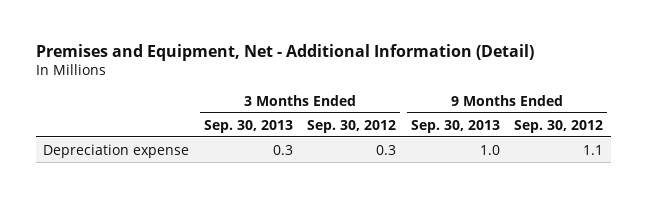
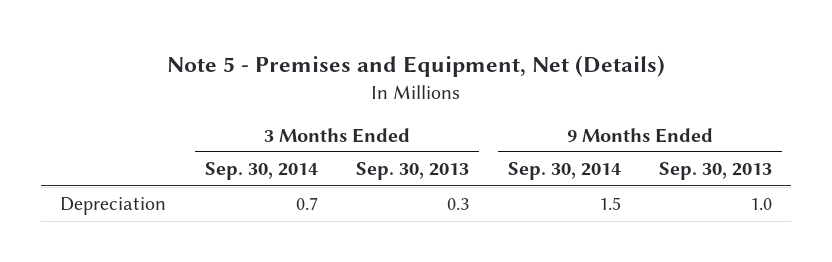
[36,43,535,61] Premises and Equipment, Net - Additional Information (Detail) -> [167,54,666,77] Note 5 - Premises and Equipment, Net (Details)
[307,119,397,133] Sep. 30, 2012 -> none
[514,119,604,133] Sep. 30, 2012 -> none
none -> [204,162,318,181] Sep. 30, 2014
none -> [507,162,621,181] Sep. 30, 2014
[43,143,190,158] Depreciation expense -> [60,197,167,216] Depreciation

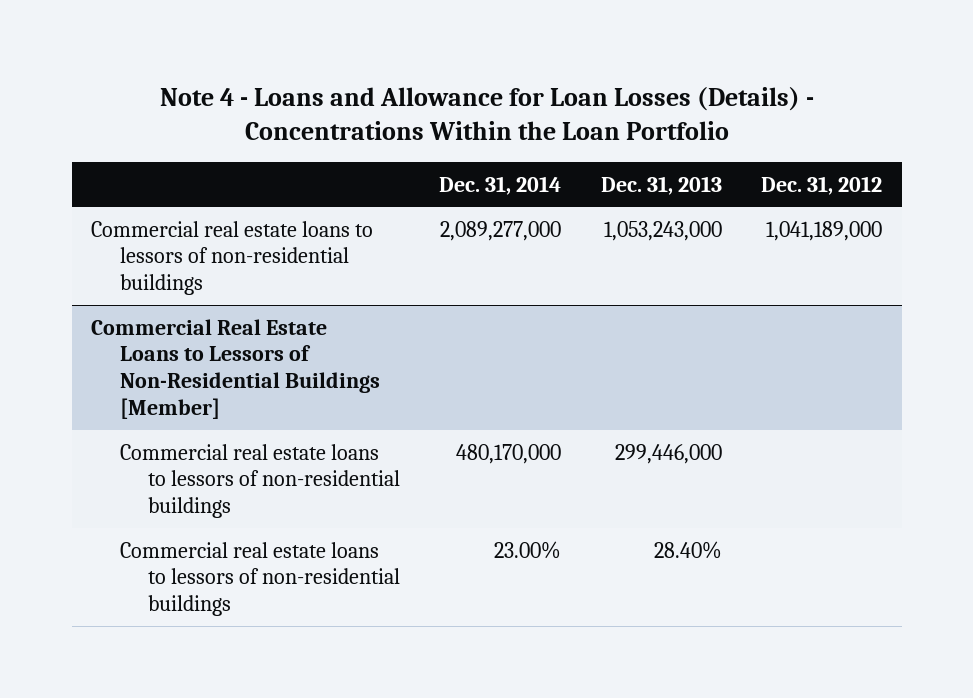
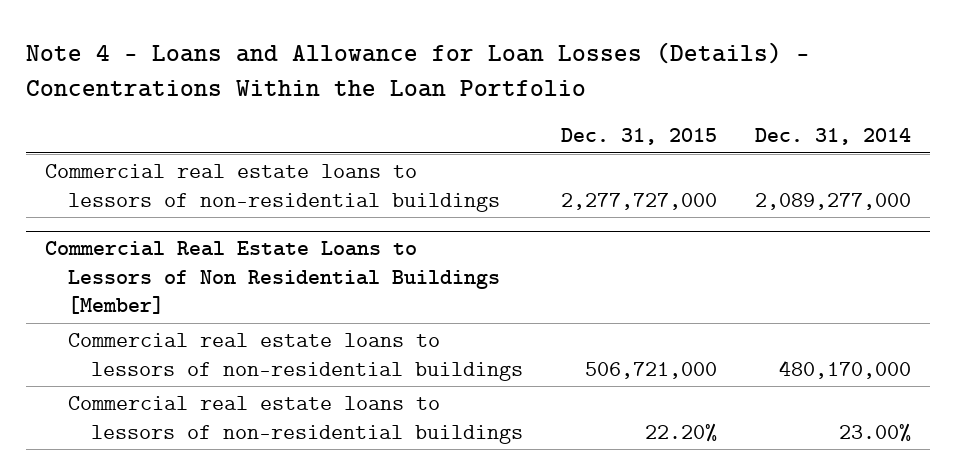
[600,175,722,195] Dec. 31, 2013 -> none
[761,175,883,195] Dec. 31, 2012 -> none
none -> [561,128,718,146] Dec. 31, 2015
[91,318,380,420] Commercial Real Estate Loans to Lessors of Non-Residential Buildings [Member] -> [45,241,501,315] Commercial Real Estate Loans to Lessors of Non Residential Buildings [Member]

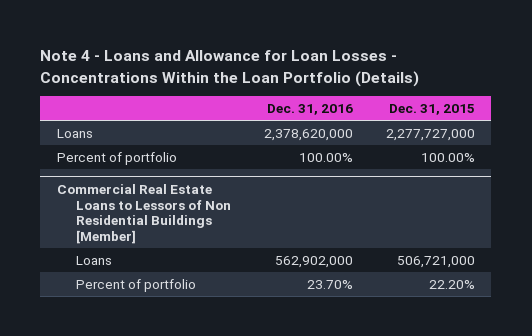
[26,42,811,97] Note 4 - Loans and Allowance for Loan Losses (Details) - Concentrations Within the Loan Portfolio -> [40,50,420,87] Note 4 - Loans and Allowance for Loan Losses - Concentrations Within the Loan Portfolio (Details)
[755,128,912,146] Dec. 31, 2014 -> none
none -> [266,104,353,116] Dec. 31, 2016
[45,164,501,212] Commercial real estate loans to lessors of non-residential buildings -> [56,128,93,138] Loans
none -> [56,151,177,165] Percent of portfolio
[68,333,524,381] Commercial real estate loans to lessors of non-residential buildings -> [76,255,113,265] Loans
[68,396,524,444] Commercial real estate loans to lessors of non-residential buildings -> [76,278,197,292] Percent of portfolio

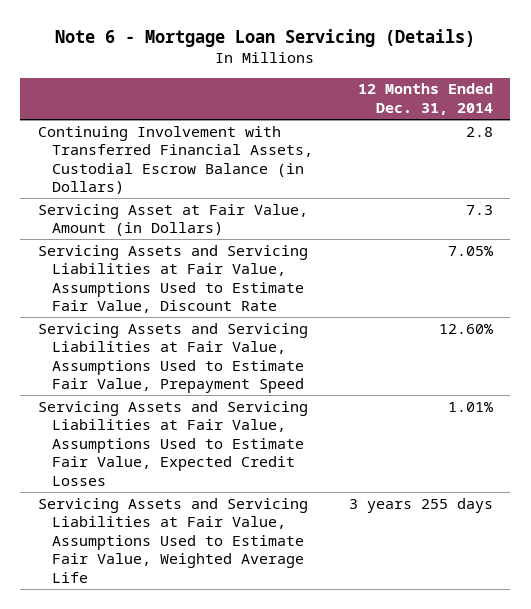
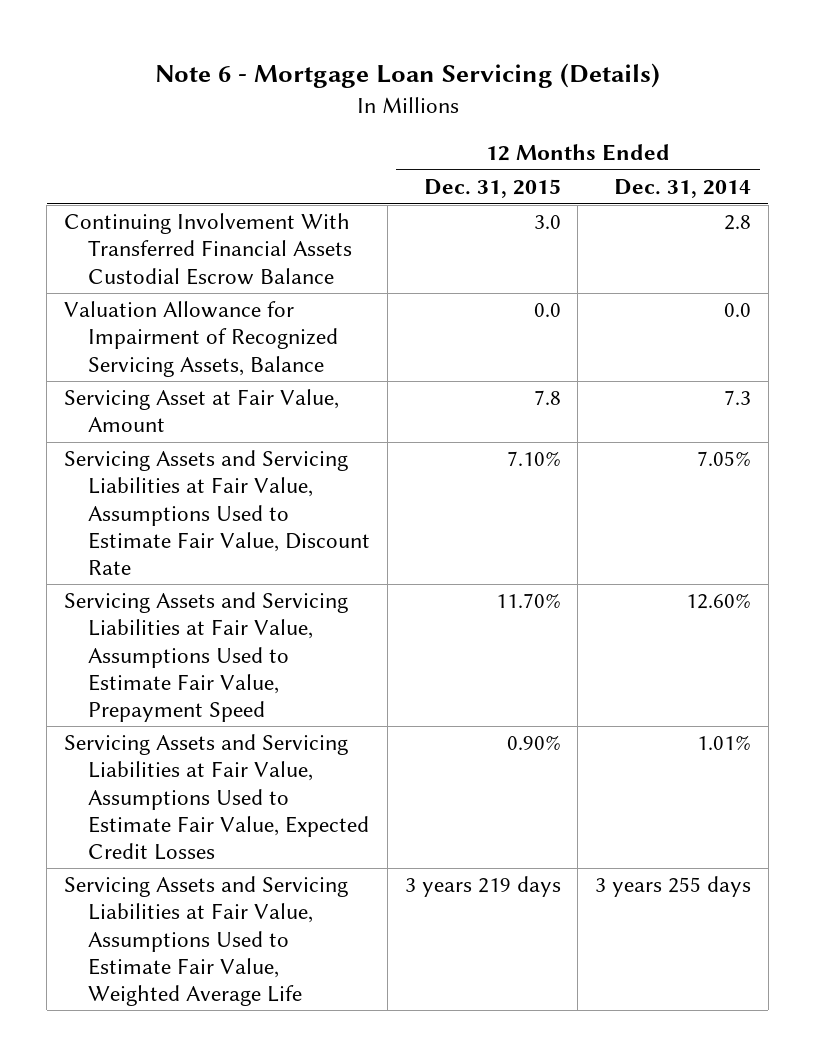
none -> [423,179,561,199] Dec. 31, 2015
[38,125,313,195] Continuing Involvement with Transferred Financial Assets, Custodial Escrow Balance (in Dollars) -> [63,213,353,285] Continuing Involvement With Transferred Financial Assets Custodial Escrow Balance
none -> [63,301,339,377] Valuation Allowance for Impairment of Recognized Servicing Assets, Balance
[38,203,309,237] Servicing Asset at Fair Value, Amount (in Dollars) -> [63,389,339,433] Servicing Asset at Fair Value, Amount

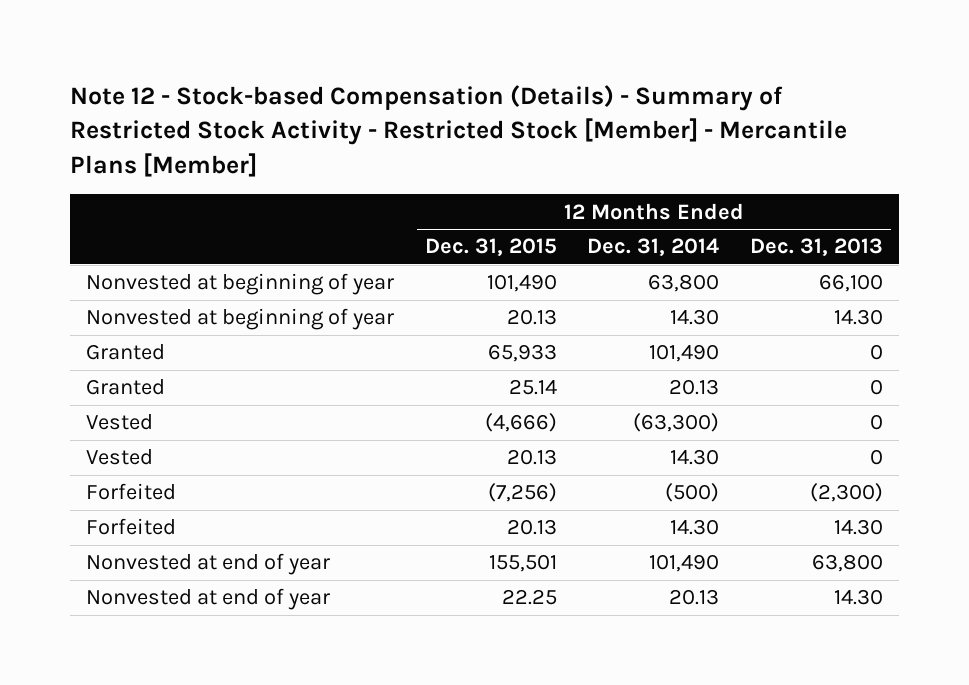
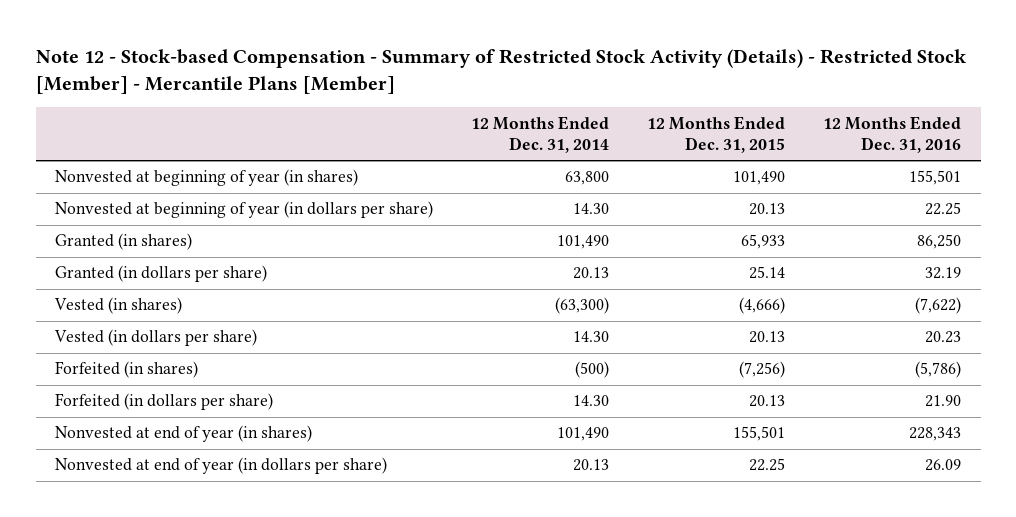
[70,85,848,177] Note 12 - Stock-based Compensation (Details) - Summary of Restricted Stock Activity - Restricted Stock [Member] - Mercantile Plans [Member] -> [35,48,967,94] Note 12 - Stock-based Compensation - Summary of Restricted Stock Activity (Details) - Restricted Stock [Member] - Mercantile Plans [Member]
[750,238,884,257] Dec. 31, 2013 -> none
none -> [823,115,962,154] 12 Months Ended Dec. 31, 2016
[85,273,394,296] Nonvested at beginning of year -> [55,169,359,187] Nonvested at beginning of year (in shares)
[85,308,394,331] Nonvested at beginning of year -> [55,201,434,219] Nonvested at beginning of year (in dollars per share)
[85,344,165,361] Granted -> [55,233,193,251] Granted (in shares)
[85,379,165,396] Granted -> [55,265,268,283] Granted (in dollars per share)
[85,414,153,431] Vested -> [54,297,183,315] Vested (in shares)
[85,449,153,466] Vested -> [54,329,258,347] Vested (in dollars per share)
[85,483,176,501] Forfeited -> [55,361,199,379] Forfeited (in shares)
[85,518,176,536] Forfeited -> [55,393,274,411] Forfeited (in dollars per share)
[85,553,330,576] Nonvested at end of year -> [55,425,313,443] Nonvested at end of year (in shares)
[85,588,330,611] Nonvested at end of year -> [55,457,388,475] Nonvested at end of year (in dollars per share)

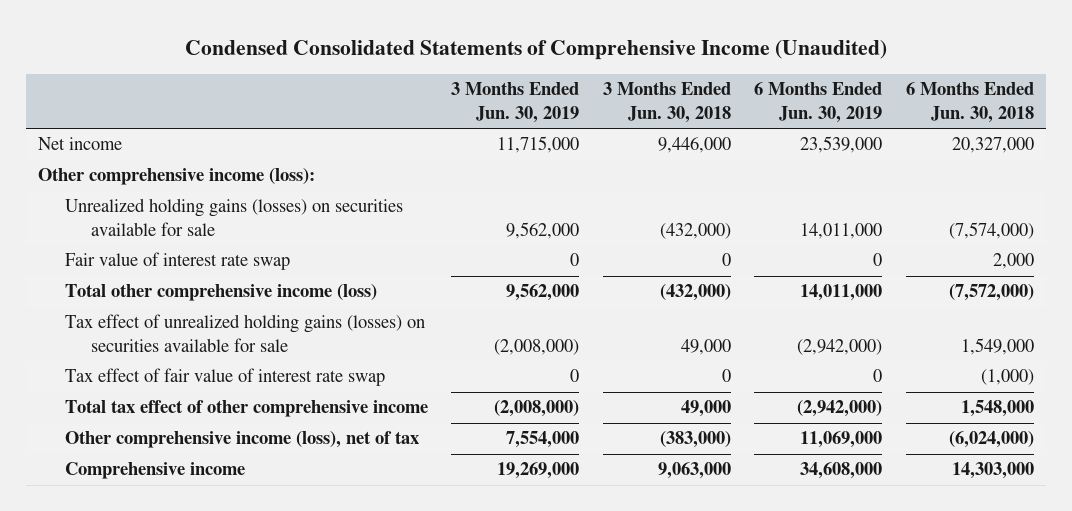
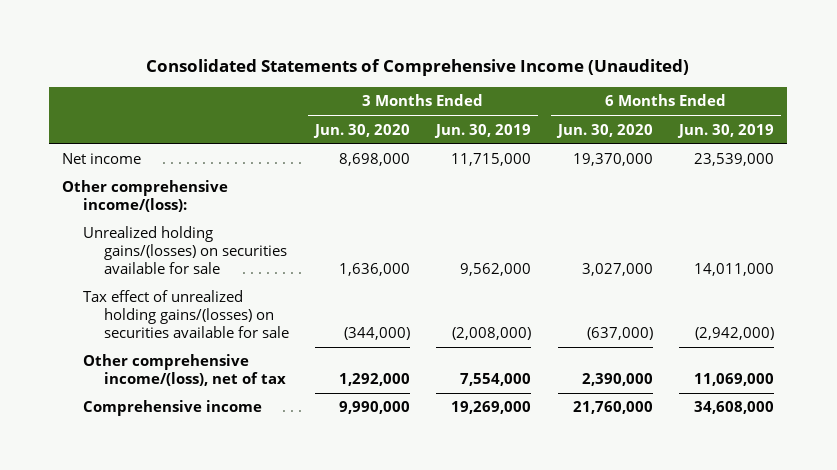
[185,40,888,61] Condensed Consolidated Statements of Comprehensive Income (Unaudited) -> [146,59,690,77] Consolidated Statements of Comprehensive Income (Unaudited)
[602,82,731,124] 3 Months Ended Jun. 30, 2018 -> none
[906,82,1035,124] 6 Months Ended Jun. 30, 2018 -> none
none -> [312,123,410,138] Jun. 30, 2020
none -> [555,123,653,138] Jun. 30, 2020
[64,252,290,271] Fair value of interest rate swap -> none
[64,284,377,302] Total other comprehensive income (loss) -> none
[64,368,385,387] Tax effect of fair value of interest rate swap -> none
[64,400,428,418] Total tax effect of other comprehensive income -> none
[38,168,316,186] Other comprehensive income (loss): -> [62,180,229,213] Other comprehensive income/(loss):
[64,198,403,237] Unrealized holding gains (losses) on securities available for sale -> [82,226,287,275] Unrealized holding gains/(losses) on securities available for sale
[64,314,425,353] Tax effect of unrealized holding gains (losses) on securities available for sale -> [82,290,289,339] Tax effect of unrealized holding gains/(losses) on securities available for sale
[64,431,419,449] Other comprehensive income (loss), net of tax -> [82,354,286,387] Other comprehensive income/(loss), net of tax

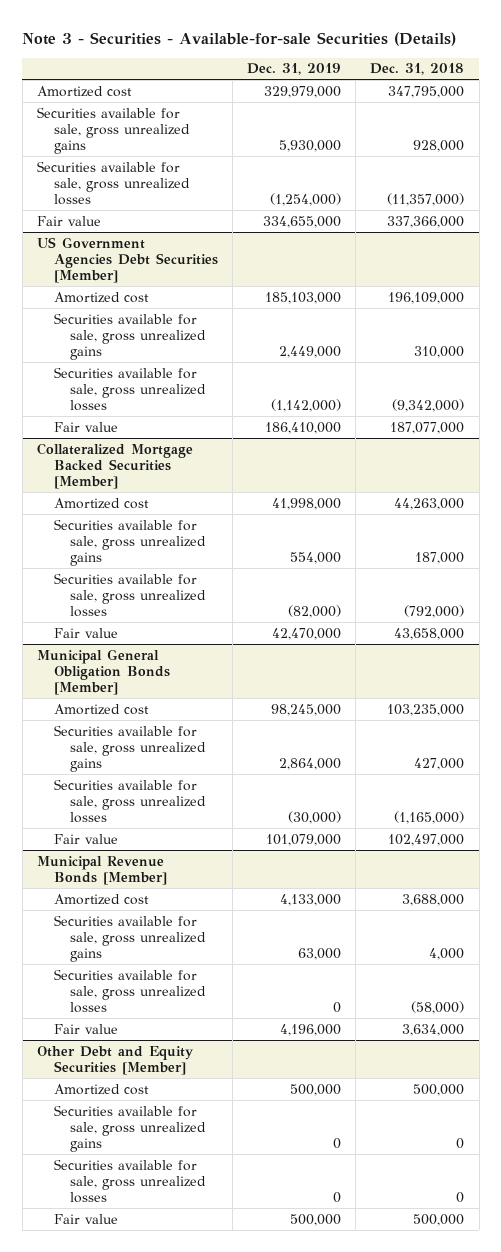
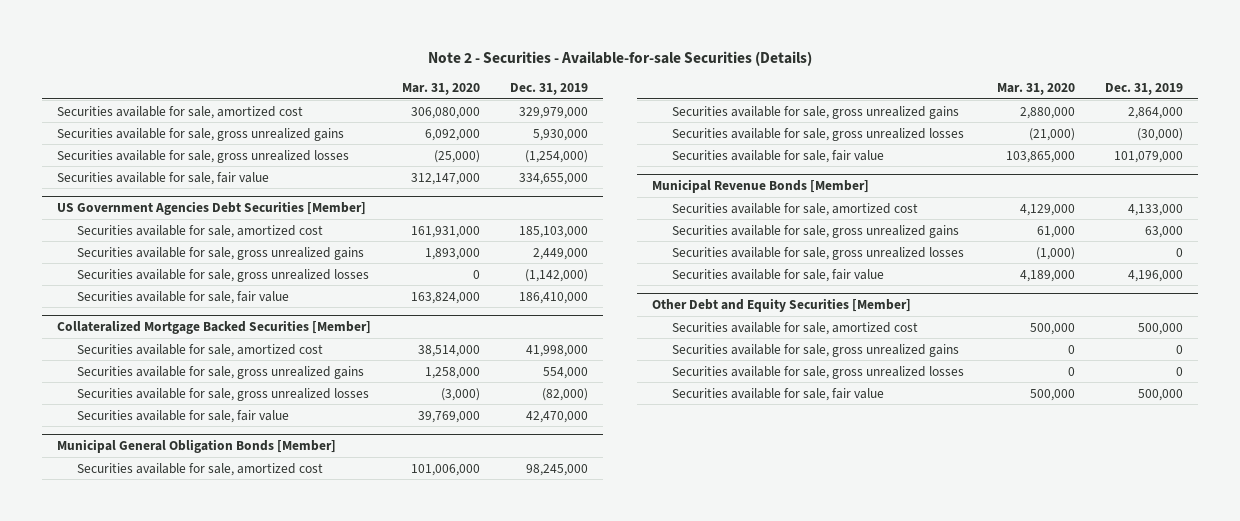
[22,31,457,46] Note 3 - Securities - Available-for-sale Securities (Details) -> [428,51,813,67] Note 2 - Securities - Available-for-sale Securities (Details)
[370,63,465,76] Dec. 31, 2018 -> none
none -> [401,83,480,96] Mar. 31, 2020
[36,85,132,97] Amortized cost -> [57,105,304,119] Securities available for sale, amortized cost
[36,215,101,226] Fair value -> [57,171,270,185] Securities available for sale, fair value
[53,291,149,303] Amortized cost -> [76,224,323,238] Securities available for sale, amortized cost
[53,421,118,432] Fair value -> [76,290,289,304] Securities available for sale, fair value
[53,497,149,509] Amortized cost -> [76,343,323,357] Securities available for sale, amortized cost
[53,627,118,638] Fair value -> [76,409,289,423] Securities available for sale, fair value
[53,703,149,715] Amortized cost -> [76,462,323,476] Securities available for sale, amortized cost
[53,833,118,844] Fair value -> [671,149,884,163] Securities available for sale, fair value
[53,893,149,905] Amortized cost -> [671,202,918,216] Securities available for sale, amortized cost
[53,1023,118,1034] Fair value -> [671,268,884,282] Securities available for sale, fair value
[53,1083,149,1095] Amortized cost -> [671,321,918,335] Securities available for sale, amortized cost
[53,1213,118,1224] Fair value -> [671,387,884,401] Securities available for sale, fair value

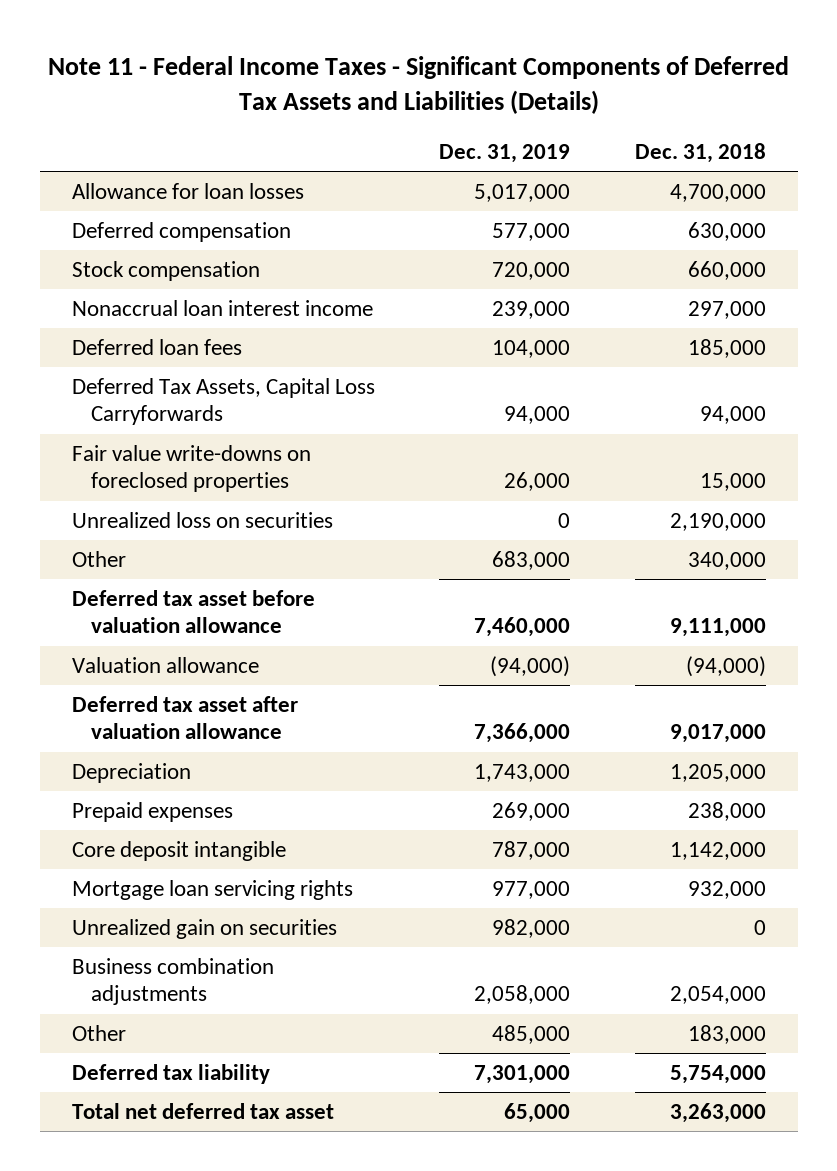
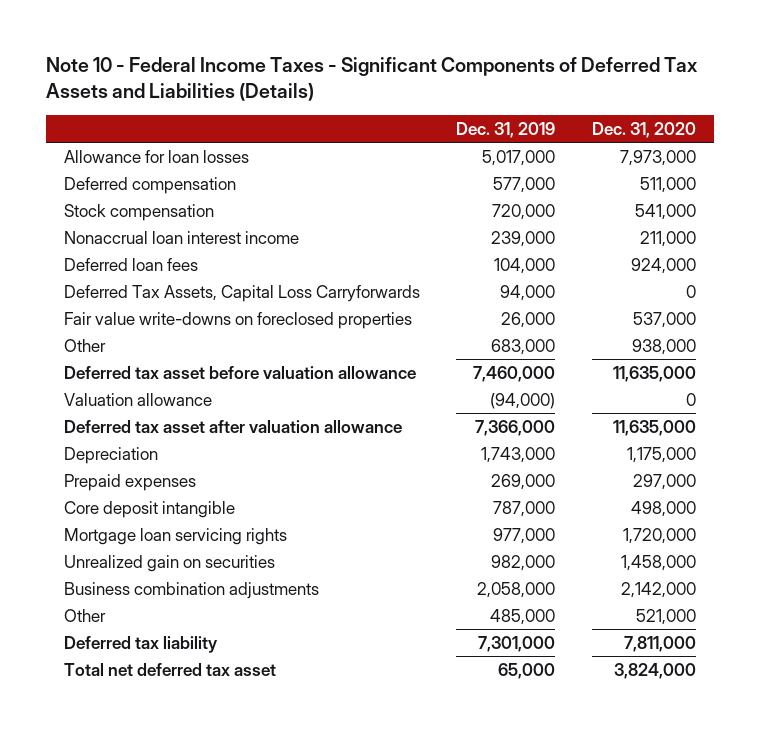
[47,55,789,114] Note 11 - Federal Income Taxes - Significant Components of Deferred Tax Assets and Liabilities (Details) -> [45,56,698,102] Note 10 - Federal Income Taxes - Significant Components of Deferred Tax Assets and Liabilities (Details)
[634,143,766,164] Dec. 31, 2018 -> none
none -> [591,122,696,139] Dec. 31, 2020
[71,511,333,528] Unrealized loss on securities -> none

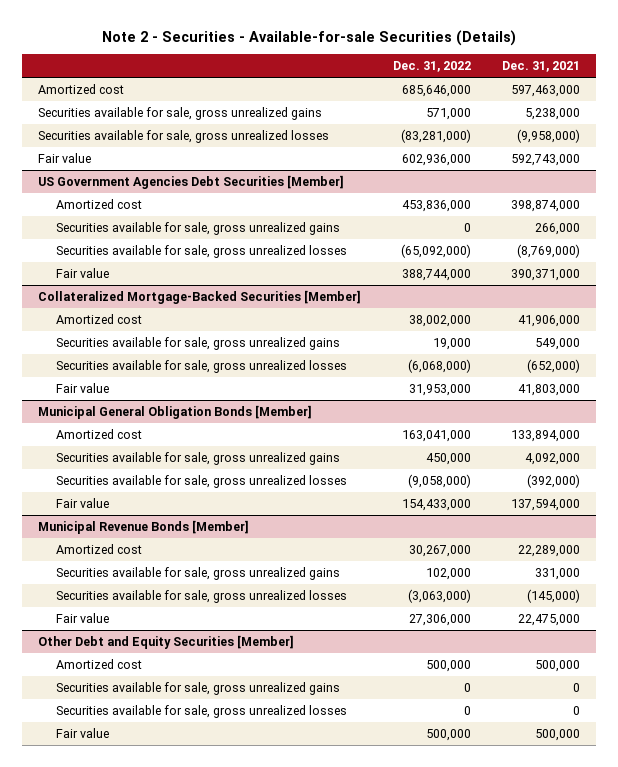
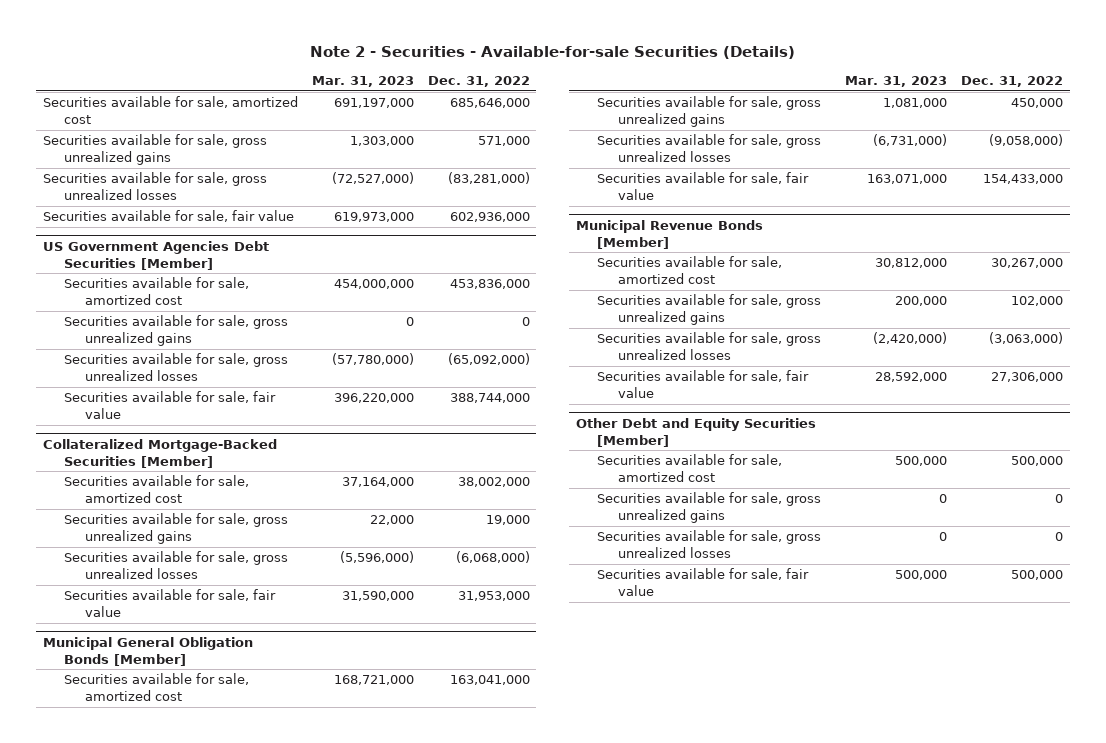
[502,61,581,73] Dec. 31, 2021 -> none
none -> [311,76,414,88] Mar. 31, 2023
[38,83,125,94] Amortized cost -> [43,96,299,125] Securities available for sale, amortized cost
[38,152,92,163] Fair value -> [43,210,295,223] Securities available for sale, fair value
[55,198,142,209] Amortized cost -> [64,277,250,306] Securities available for sale, amortized cost
[55,267,109,278] Fair value -> [64,391,277,420] Securities available for sale, fair value
[55,313,142,324] Amortized cost -> [64,475,250,504] Securities available for sale, amortized cost
[55,382,109,393] Fair value -> [64,589,277,618] Securities available for sale, fair value
[55,428,142,439] Amortized cost -> [64,673,250,702] Securities available for sale, amortized cost
[55,497,109,508] Fair value -> [597,172,810,201] Securities available for sale, fair value
[55,543,142,554] Amortized cost -> [597,256,783,285] Securities available for sale, amortized cost
[55,612,109,623] Fair value -> [597,370,810,399] Securities available for sale, fair value
[55,658,142,669] Amortized cost -> [597,454,783,483] Securities available for sale, amortized cost
[55,727,109,738] Fair value -> [597,568,810,597] Securities available for sale, fair value

